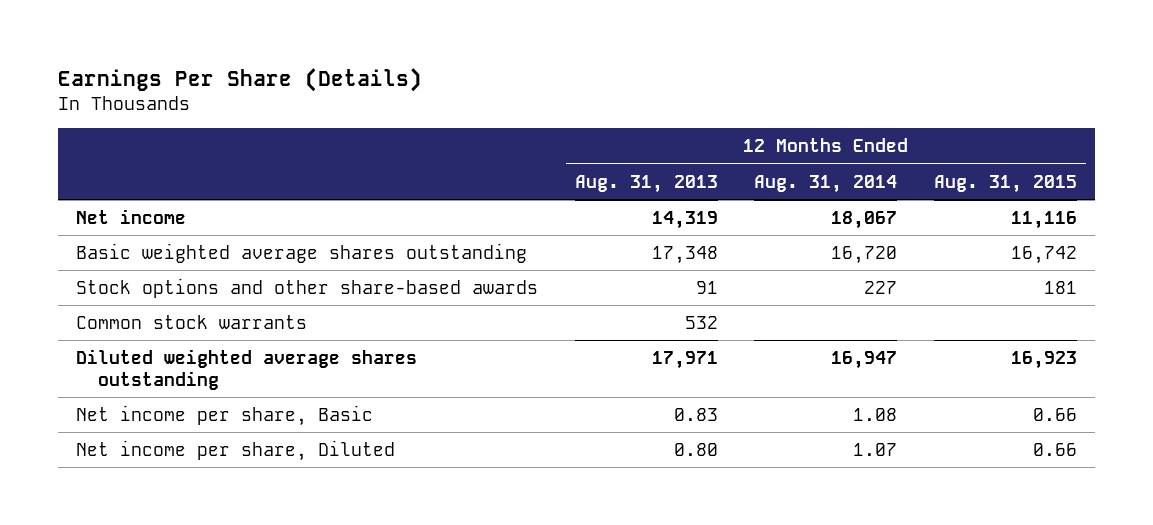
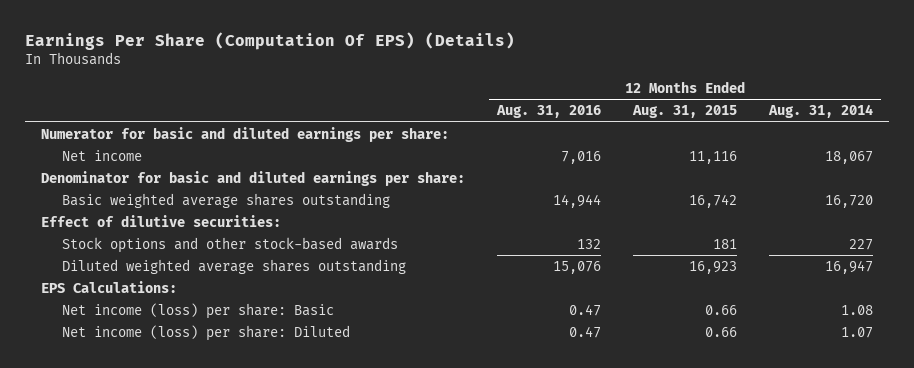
[57,67,422,92] Earnings Per Share (Details) -> [24,31,515,50] Earnings Per Share (Computation Of EPS) (Details)
[574,174,718,193] Aug. 31, 2013 -> none
none -> [495,105,601,119] Aug. 31, 2016
none -> [40,126,449,142] Numerator for basic and diluted earnings per share:
none -> [40,170,465,186] Denominator for basic and diluted earnings per share:
[76,315,308,330] Common stock warrants -> none
none -> [40,214,281,227] Effect of dilutive securities:
[76,278,539,299] Stock options and other share-based awards -> [61,236,398,253] Stock options and other stock-based awards
none -> [40,280,177,293] EPS Calculations:
[76,405,374,427] Net income per share, Basic -> [61,302,334,319] Net income (loss) per share: Basic
[76,440,396,462] Net income per share, Diluted -> [61,324,350,341] Net income (loss) per share: Diluted

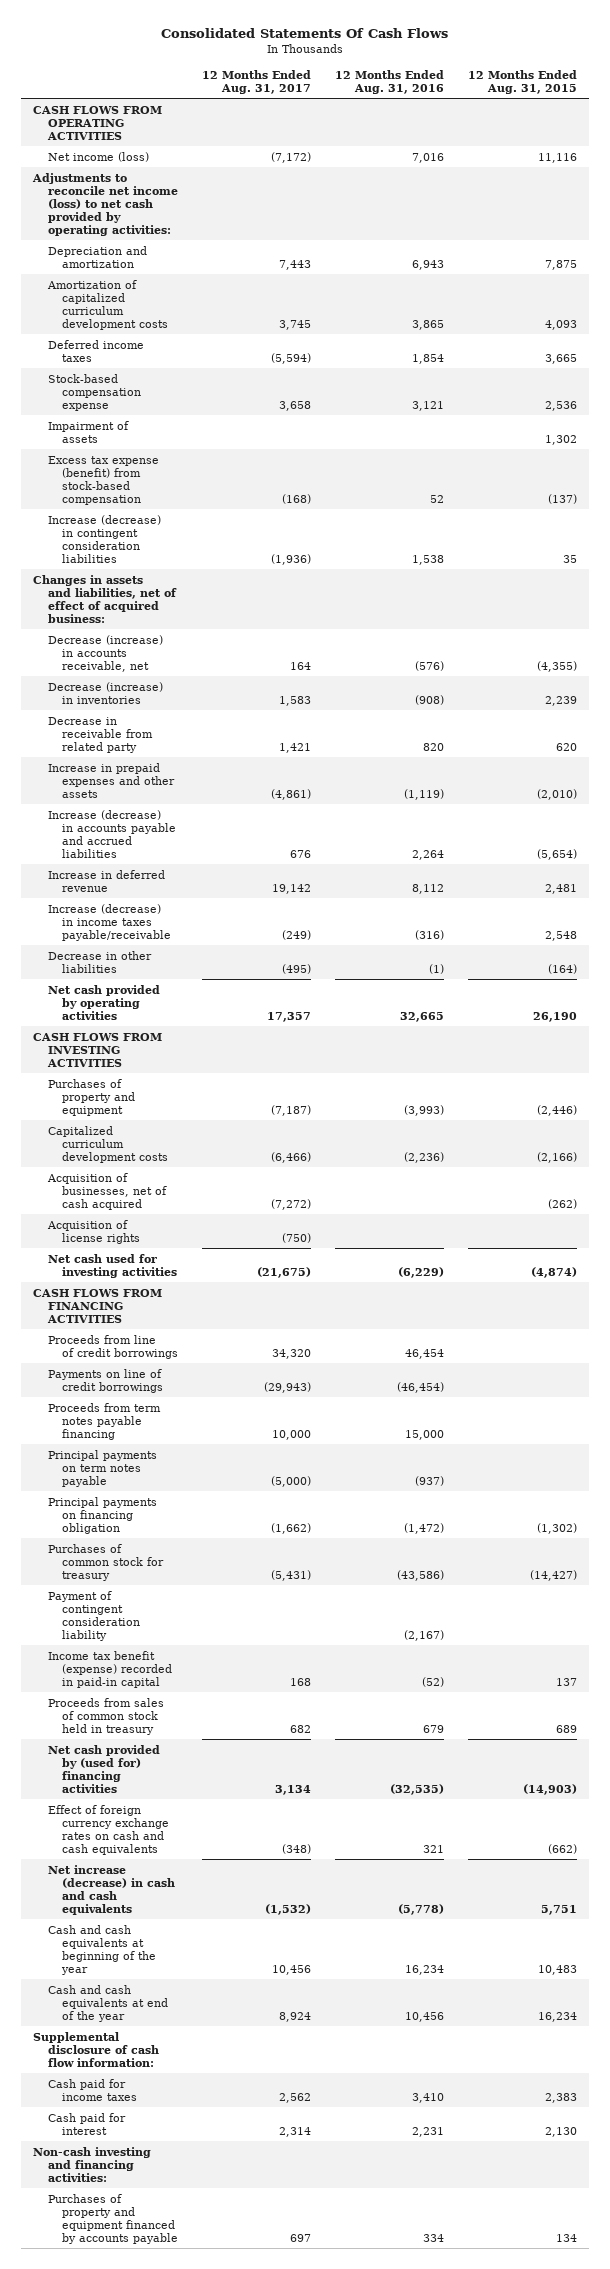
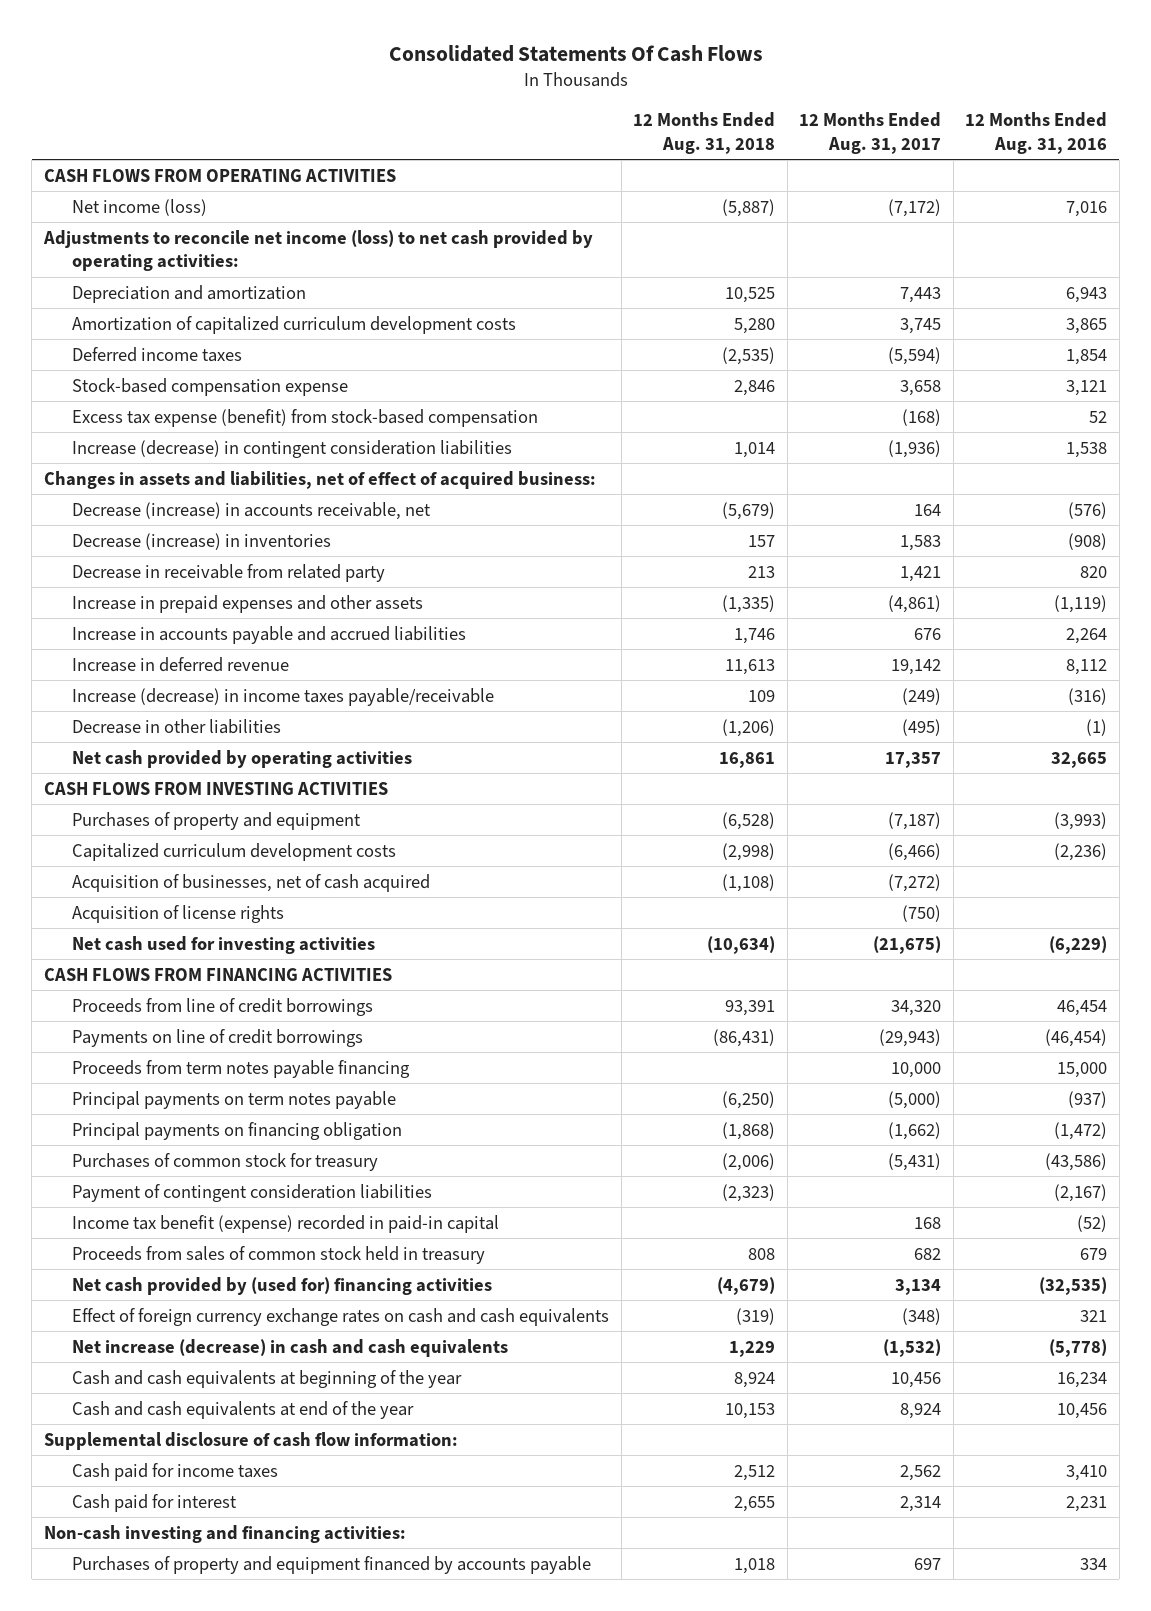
[467,69,577,94] 12 Months Ended Aug. 31, 2015 -> none
none -> [633,112,776,154] 12 Months Ended Aug. 31, 2018
[47,420,129,443] Impairment of assets -> none
[47,809,177,858] Increase (decrease) in accounts payable and accrued liabilities -> [72,625,467,644] Increase in accounts payable and accrued liabilities
[47,1590,141,1641] Payment of contingent consideration liability -> [72,1183,433,1202] Payment of contingent consideration liabilities

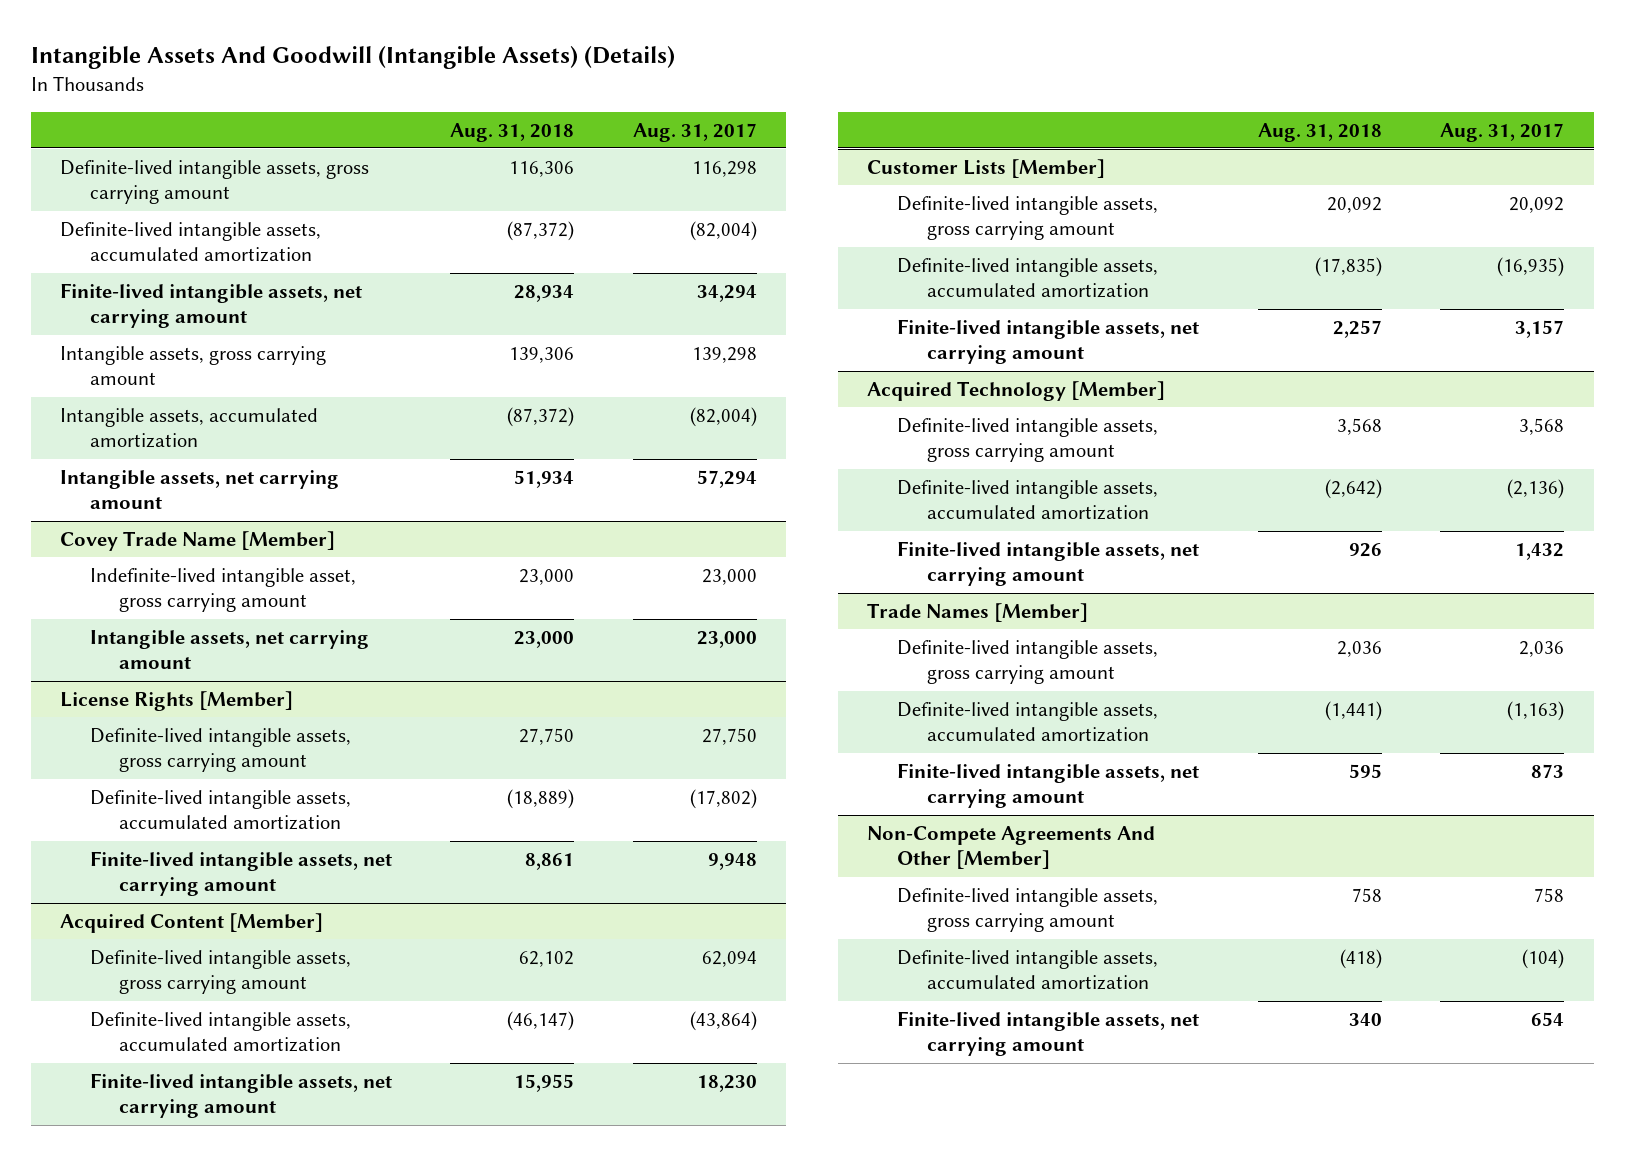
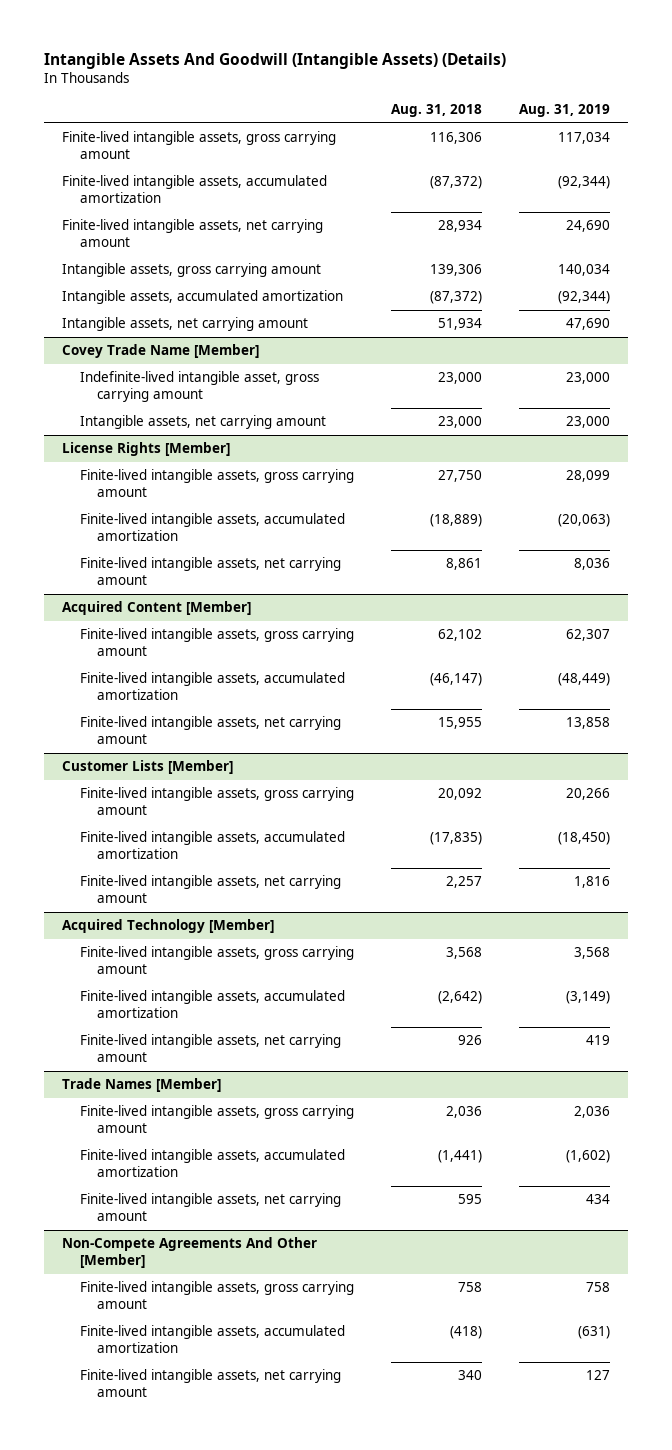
[633,122,758,142] Aug. 31, 2017 -> none
none -> [518,104,610,118] Aug. 31, 2019
[60,159,370,205] Definite-lived intangible assets, gross carrying amount -> [62,131,337,160] Finite-lived intangible assets, gross carrying amount
[60,221,322,263] Definite-lived intangible assets, accumulated amortization -> [62,175,328,204] Finite-lived intangible assets, accumulated amortization
[89,727,351,773] Definite-lived intangible assets, gross carrying amount -> [79,469,354,498] Finite-lived intangible assets, gross carrying amount
[89,789,351,831] Definite-lived intangible assets, accumulated amortization -> [79,513,345,542] Finite-lived intangible assets, accumulated amortization
[89,949,351,995] Definite-lived intangible assets, gross carrying amount -> [79,628,354,657] Finite-lived intangible assets, gross carrying amount
[89,1011,351,1053] Definite-lived intangible assets, accumulated amortization -> [79,672,345,701] Finite-lived intangible assets, accumulated amortization
[897,195,1159,241] Definite-lived intangible assets, gross carrying amount -> [79,787,354,816] Finite-lived intangible assets, gross carrying amount
[897,257,1159,299] Definite-lived intangible assets, accumulated amortization -> [79,831,345,860] Finite-lived intangible assets, accumulated amortization
[897,417,1159,463] Definite-lived intangible assets, gross carrying amount -> [79,946,354,975] Finite-lived intangible assets, gross carrying amount
[897,479,1159,521] Definite-lived intangible assets, accumulated amortization -> [79,990,345,1019] Finite-lived intangible assets, accumulated amortization
[897,639,1159,685] Definite-lived intangible assets, gross carrying amount -> [79,1105,354,1134] Finite-lived intangible assets, gross carrying amount
[897,701,1159,743] Definite-lived intangible assets, accumulated amortization -> [79,1149,345,1178] Finite-lived intangible assets, accumulated amortization
[897,887,1159,933] Definite-lived intangible assets, gross carrying amount -> [79,1281,354,1310] Finite-lived intangible assets, gross carrying amount
[897,949,1159,991] Definite-lived intangible assets, accumulated amortization -> [79,1325,345,1354] Finite-lived intangible assets, accumulated amortization

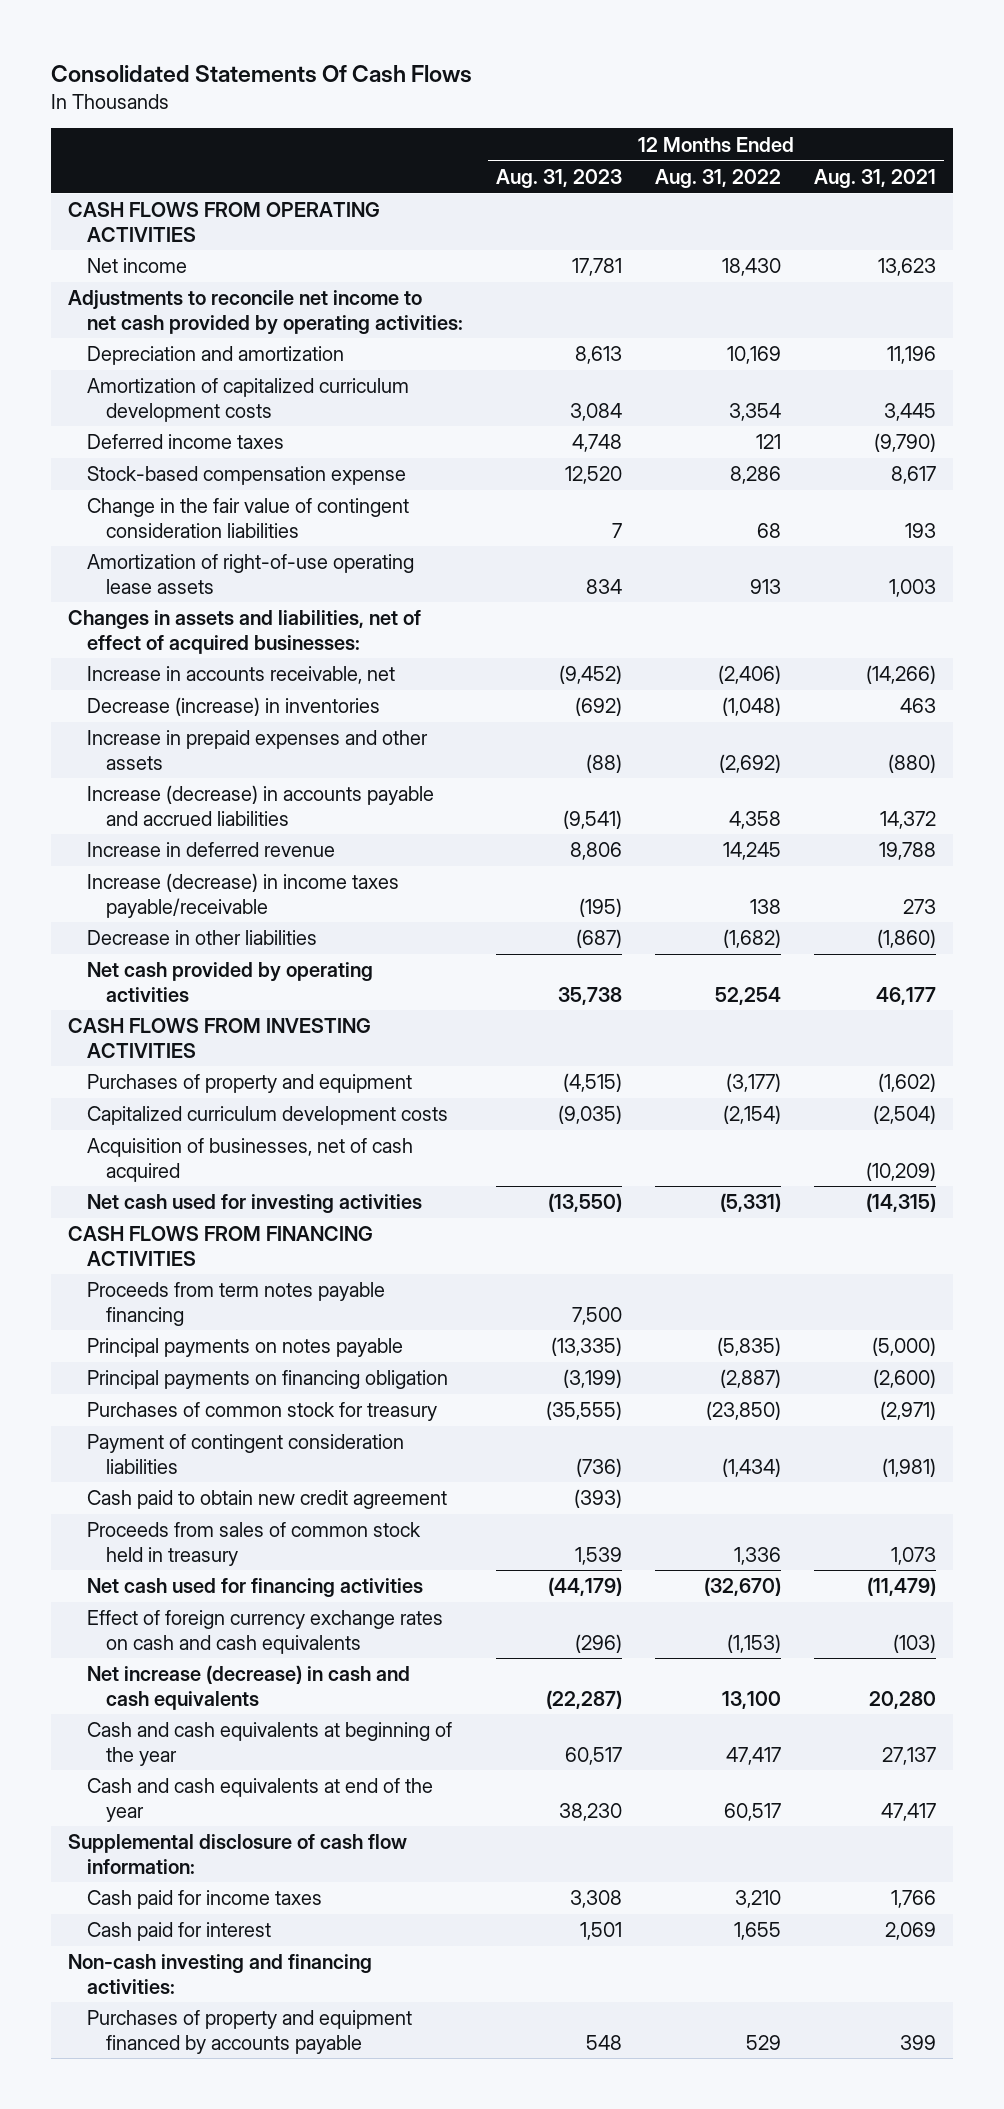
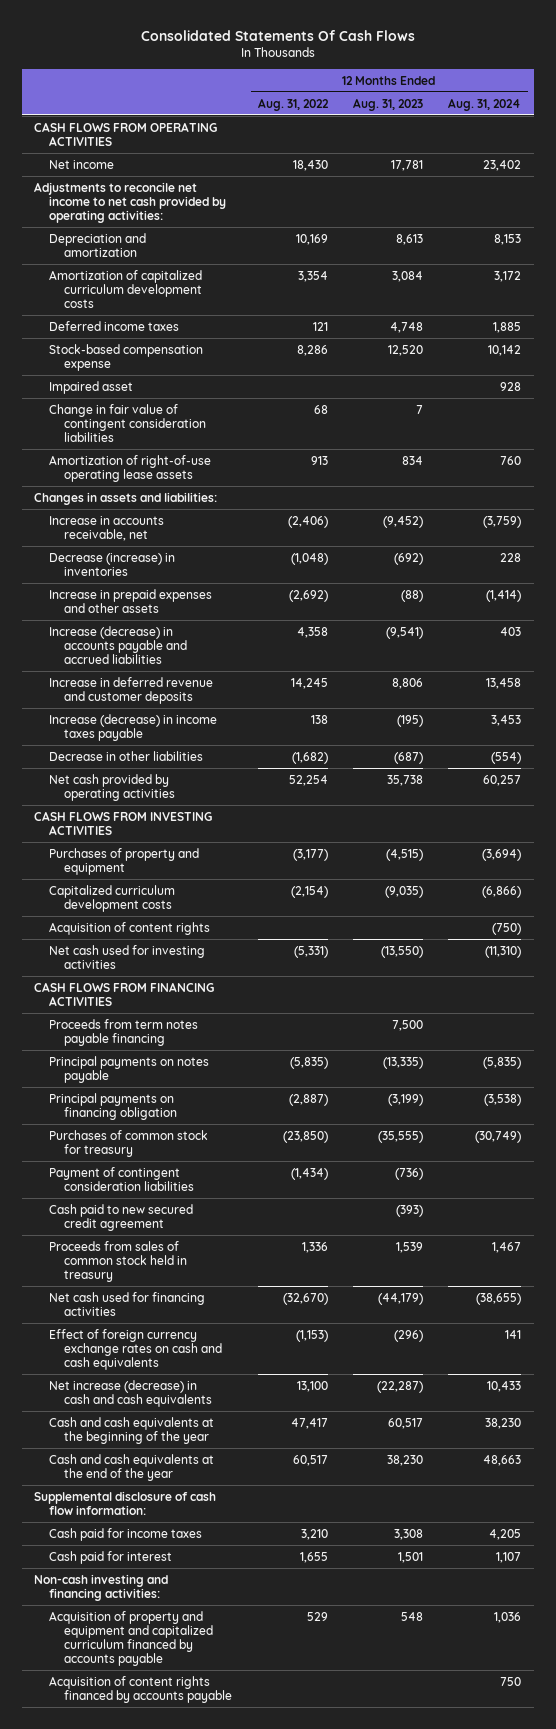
[814,168,937,188] Aug. 31, 2021 -> none
none -> [448,97,522,111] Aug. 31, 2024
none -> [49,380,134,394] Impaired asset
[86,498,409,538] Change in the fair value of contingent consideration liabilities -> [49,403,207,443] Change in fair value of contingent consideration liabilities
[67,610,421,654] Changes in assets and liabilities, net of effect of acquired businesses: -> [34,491,218,505] Changes in assets and liabilities:
[86,842,335,858] Increase in deferred revenue -> [49,676,214,704] Increase in deferred revenue and customer deposits
[86,873,399,918] Increase (decrease) in income taxes payable/receivable -> [49,713,218,741] Increase (decrease) in income taxes payable
[86,1138,413,1182] Acquisition of businesses, net of cash acquired -> none
none -> [49,921,211,935] Acquisition of content rights
[86,1490,447,1510] Cash paid to obtain new credit agreement -> [49,1203,194,1231] Cash paid to new secured credit agreement
[86,1722,452,1766] Cash and cash equivalents at beginning of the year -> [49,1416,215,1444] Cash and cash equivalents at the beginning of the year
[86,1778,433,1822] Cash and cash equivalents at end of the year -> [49,1453,215,1481] Cash and cash equivalents at the end of the year
[86,2010,412,2054] Purchases of property and equipment financed by accounts payable -> [49,1610,214,1667] Acquisition of property and equipment and capitalized curriculum financed by accounts payable
none -> [49,1675,233,1703] Acquisition of content rights financed by accounts payable

